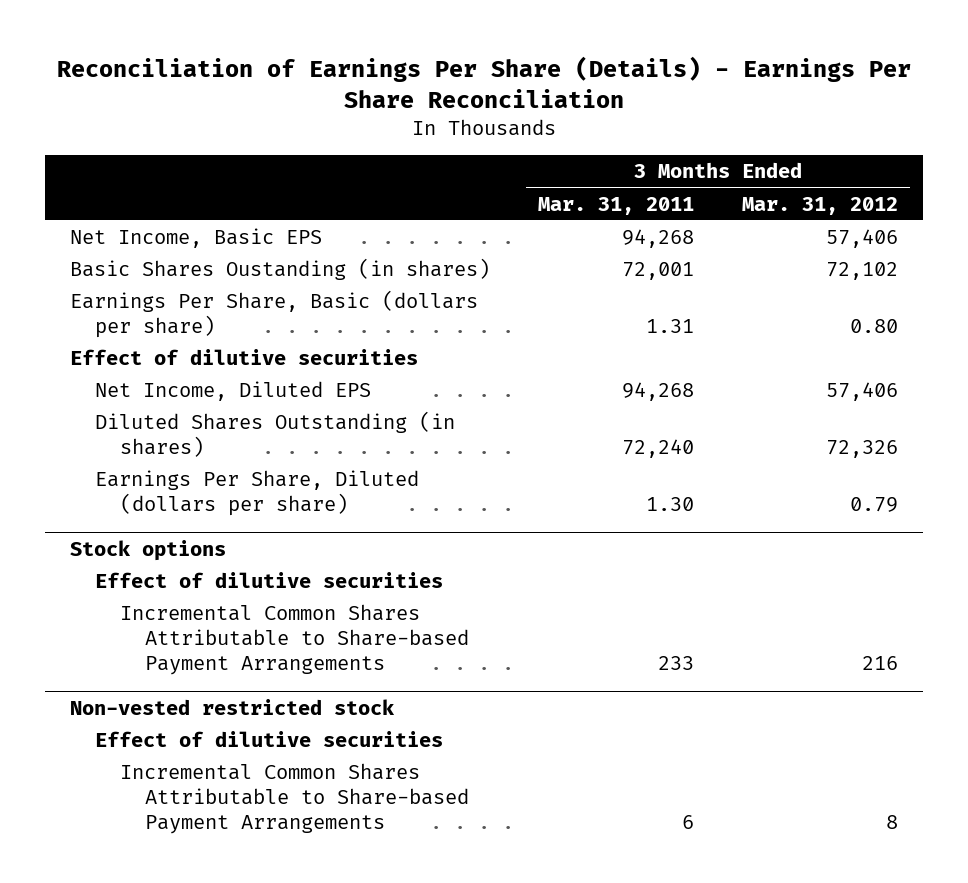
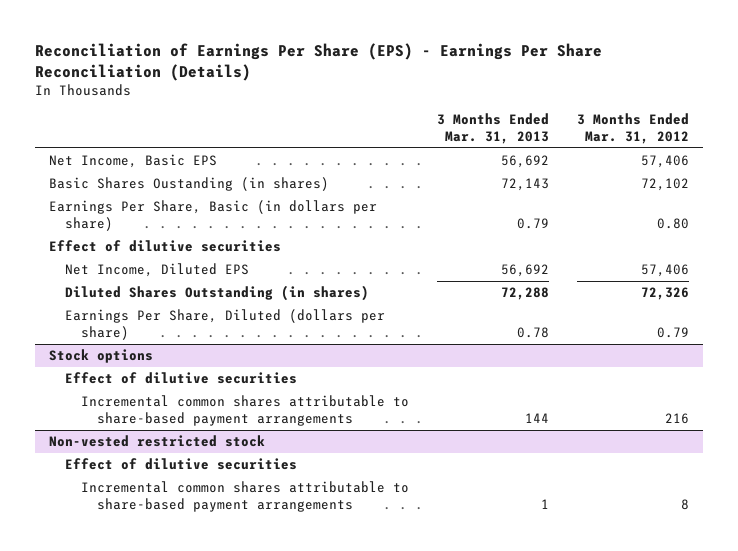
[56,55,911,108] Reconciliation of Earnings Per Share (Details) - Earnings Per Share Reconciliation -> [35,43,603,81] Reconciliation of Earnings Per Share (EPS) - Earnings Per Share Reconciliation (Details)
[537,196,694,215] Mar. 31, 2011 -> none
none -> [437,113,550,144] 3 Months Ended Mar. 31, 2013
[69,290,478,339] Earnings Per Share, Basic (dollars per share) -> [49,200,378,231] Earnings Per Share, Basic (in dollars per share)
[119,604,469,676] Incremental Common Shares Attributable to Share-based Payment Arrangements -> [81,395,410,426] Incremental common shares attributable to share-based payment arrangements
[119,763,469,835] Incremental Common Shares Attributable to Share-based Payment Arrangements -> [81,481,410,512] Incremental common shares attributable to share-based payment arrangements

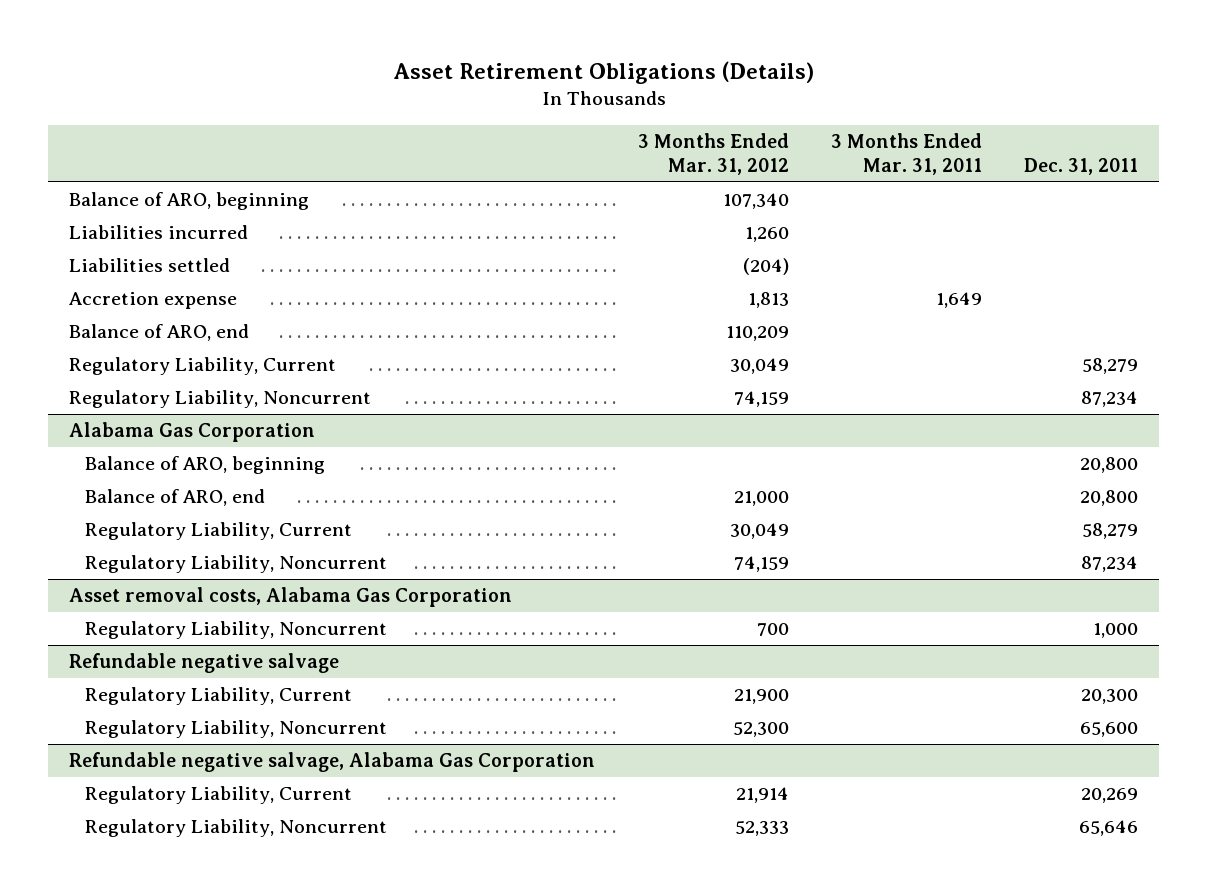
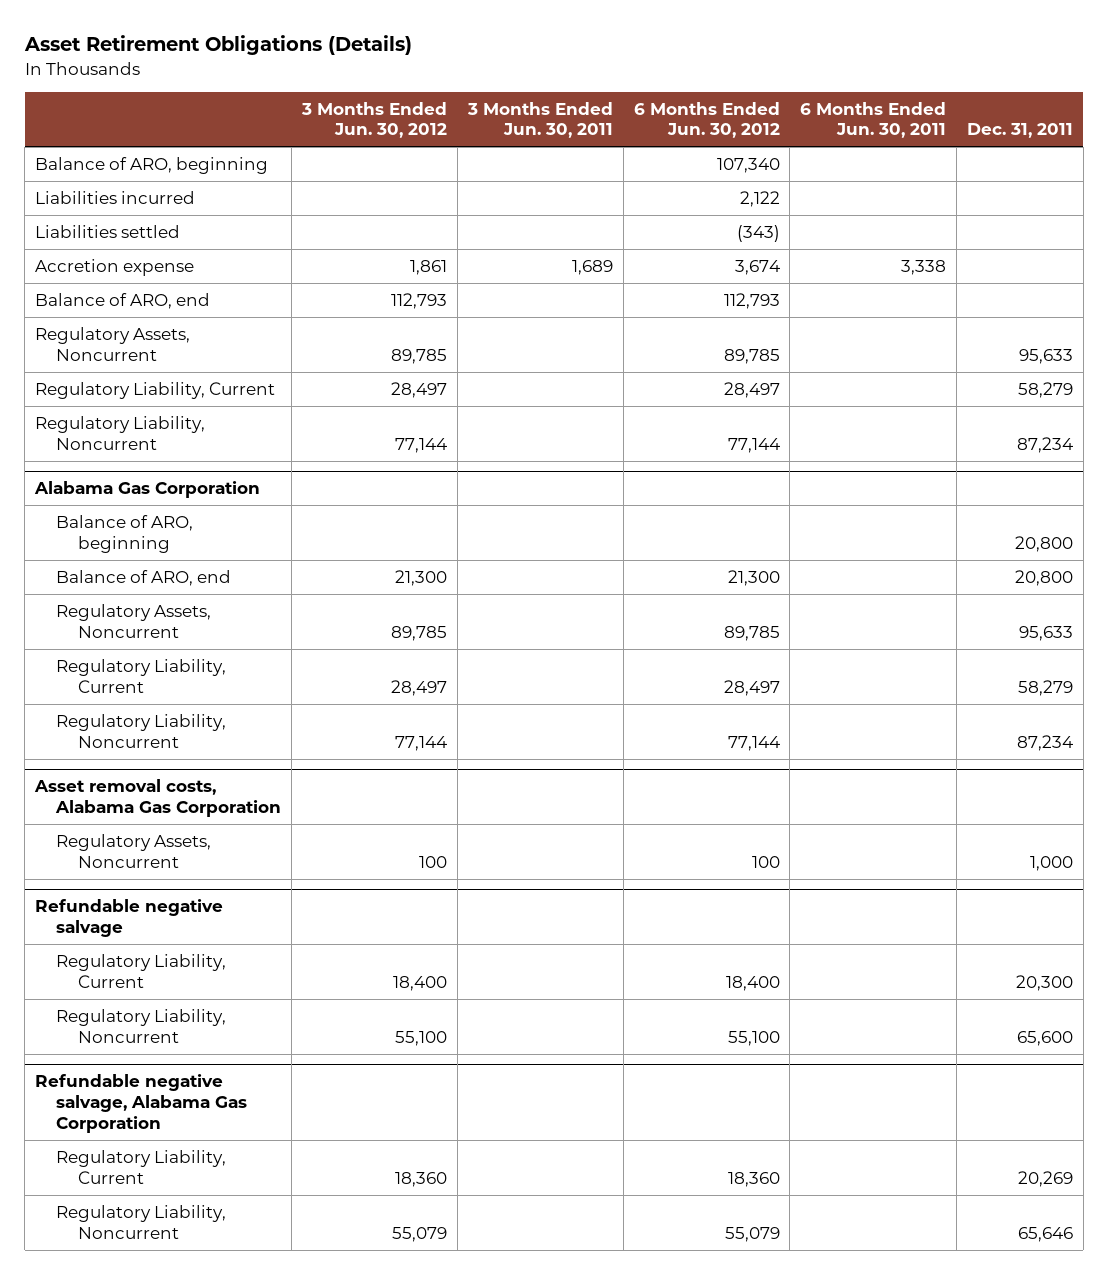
[637,132,789,176] 3 Months Ended Mar. 31, 2012 -> none
[830,132,982,176] 3 Months Ended Mar. 31, 2011 -> none
none -> [301,101,448,139] 3 Months Ended Jun. 30, 2012
none -> [466,101,613,139] 3 Months Ended Jun. 30, 2011
none -> [633,101,780,139] 6 Months Ended Jun. 30, 2012
none -> [800,101,947,139] 6 Months Ended Jun. 30, 2011
none -> [35,327,191,361] Regulatory Assets, Noncurrent
none -> [56,604,212,638] Regulatory Assets, Noncurrent
[85,621,388,640] Regulatory Liability, Noncurrent -> [56,834,212,868] Regulatory Assets, Noncurrent

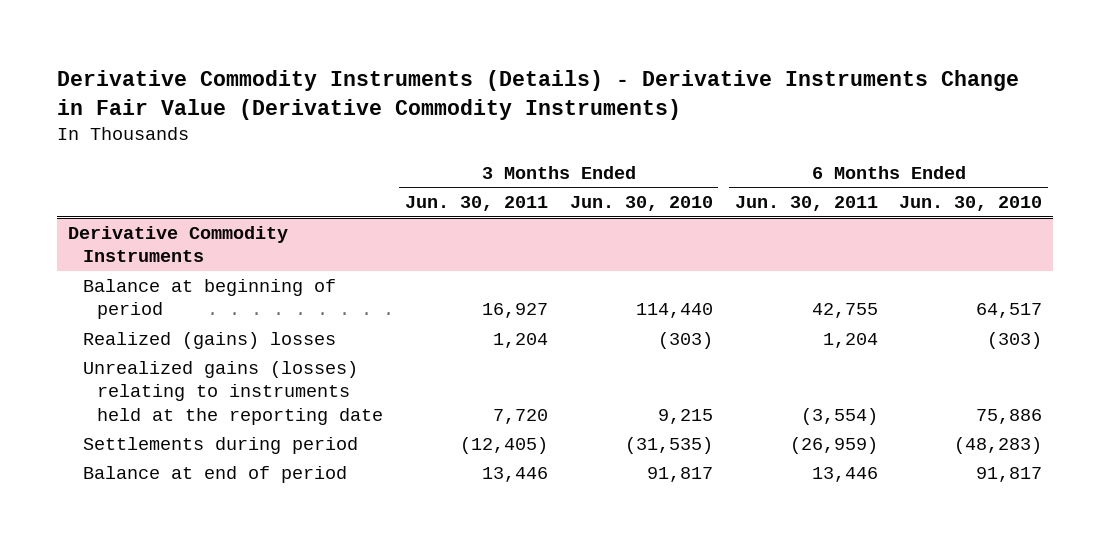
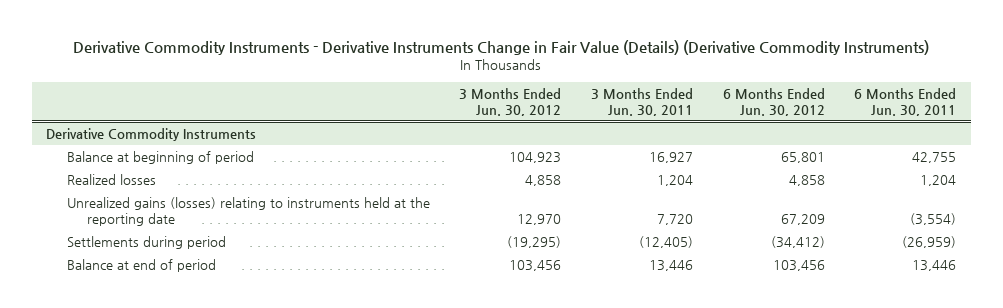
[57,69,1020,120] Derivative Commodity Instruments (Details) - Derivative Instruments Change in Fair Value (Derivative Commodity Instruments) -> [73,39,930,55] Derivative Commodity Instruments - Derivative Instruments Change in Fair Value (Details) (Derivative Commodity Instruments)
[569,196,713,212] Jun. 30, 2010 -> none
[899,196,1043,212] Jun. 30, 2010 -> none
none -> [459,88,562,116] 3 Months Ended Jun. 30, 2012
none -> [722,88,825,116] 6 Months Ended Jun. 30, 2012
[82,331,336,349] Realized (gains) losses -> [66,174,156,186] Realized losses

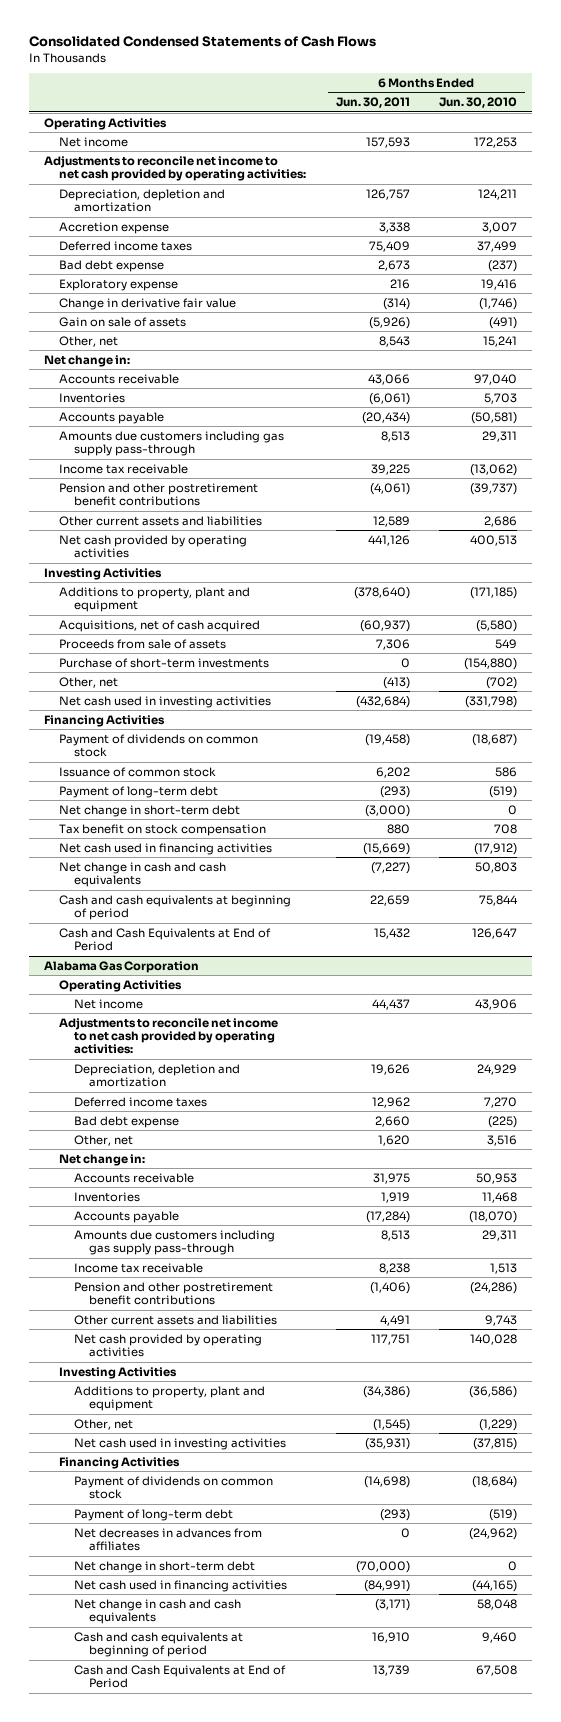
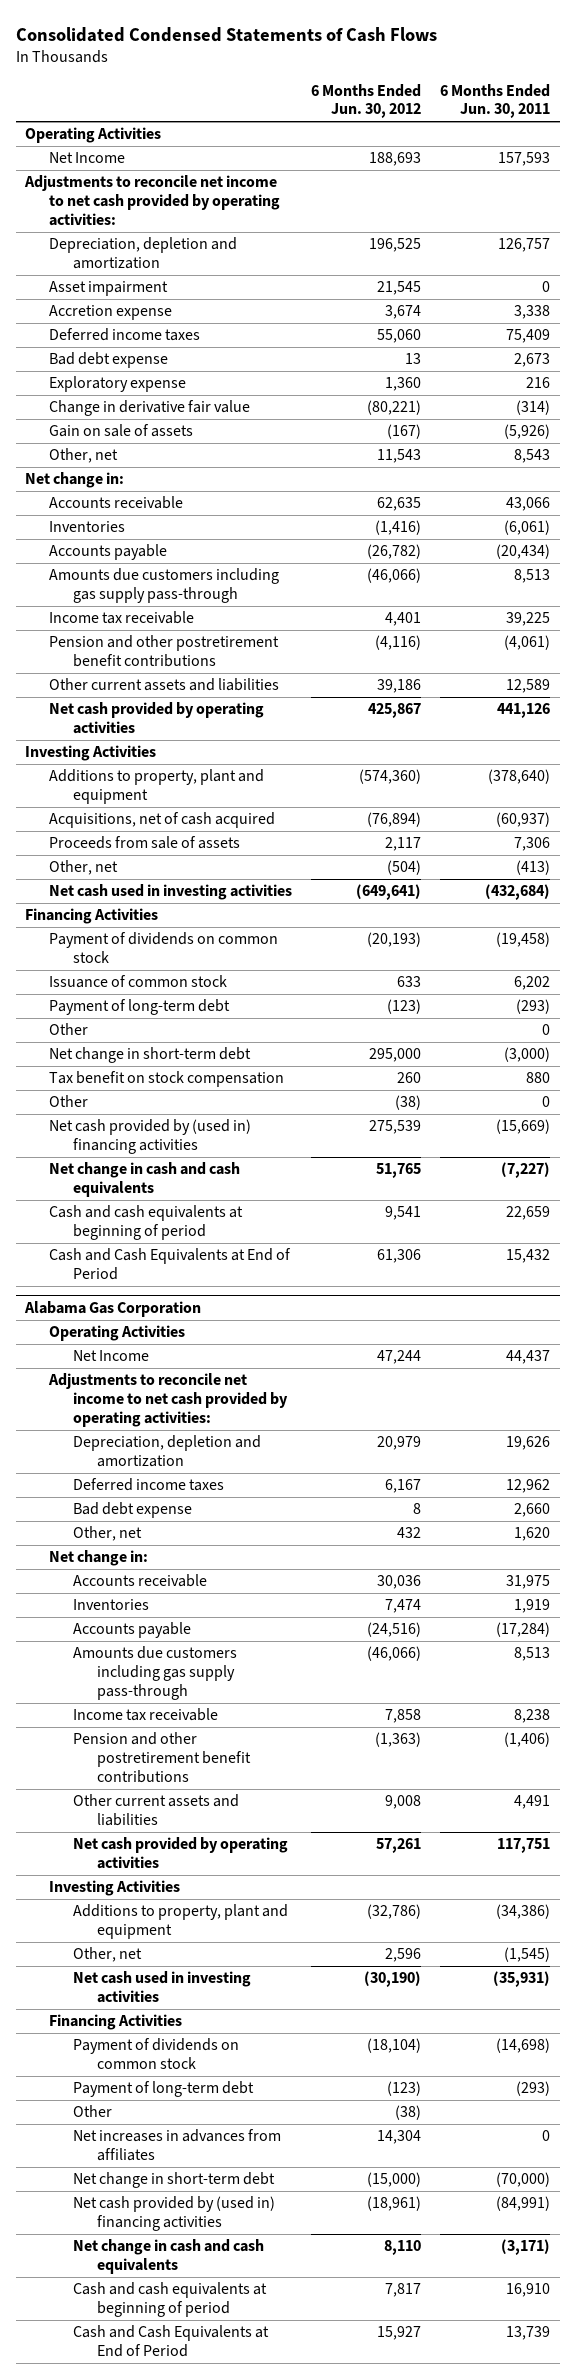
[439,96,518,108] Jun. 30, 2010 -> none
none -> [311,83,422,119] 6 Months Ended Jun. 30, 2012
[58,136,128,147] Net income -> [49,152,126,164] Net Income
none -> [49,281,169,297] Asset impairment
[58,657,269,668] Purchase of short-term investments -> none
none -> [49,1023,89,1036] Other
none -> [49,1095,89,1108] Other
[58,842,272,855] Net cash used in financing activities -> [49,1119,252,1155] Net cash provided by (used in) financing activities
[74,998,144,1009] Net income -> [73,1350,150,1362] Net Income
none -> [73,2105,113,2118] Other
[74,1527,263,1552] Net decreases in advances from affiliates -> [73,2129,282,2162] Net increases in advances from affiliates
[74,1579,288,1592] Net cash used in financing activities -> [73,2196,276,2232] Net cash provided by (used in) financing activities

